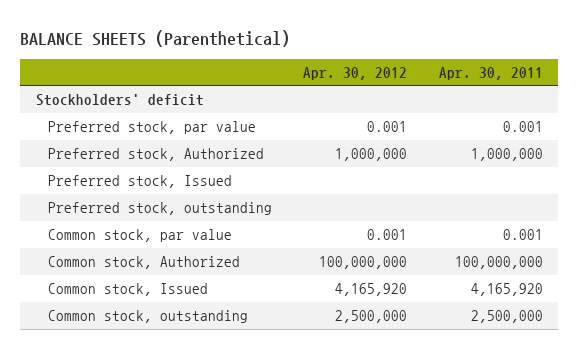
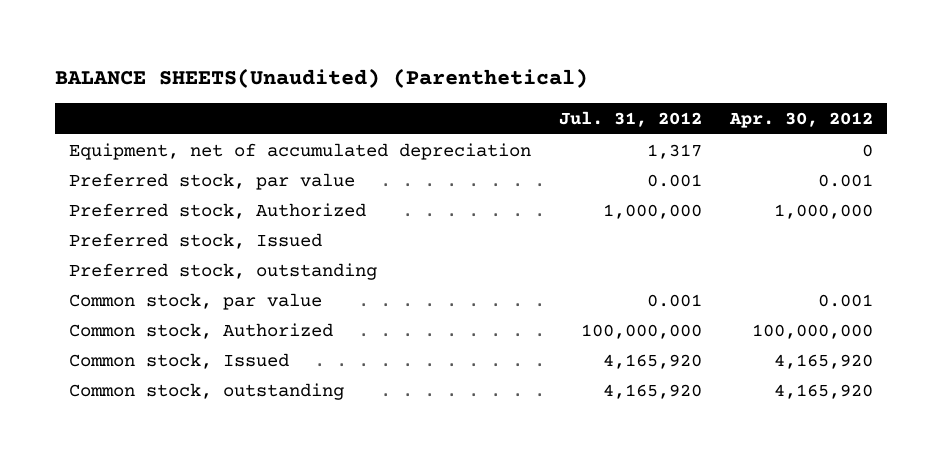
[20,29,291,47] BALANCE SHEETS (Parenthetical) -> [54,68,588,89] BALANCE SHEETS(Unaudited) (Parenthetical)
[438,66,543,80] Apr. 30, 2011 -> none
none -> [558,111,702,128] Jul. 31, 2012
[36,94,205,107] Stockholders' deficit -> none
none -> [68,142,531,160] Equipment, net of accumulated depreciation
[335,310,408,324] 2,500,000 -> [773,383,873,399] 4,165,920

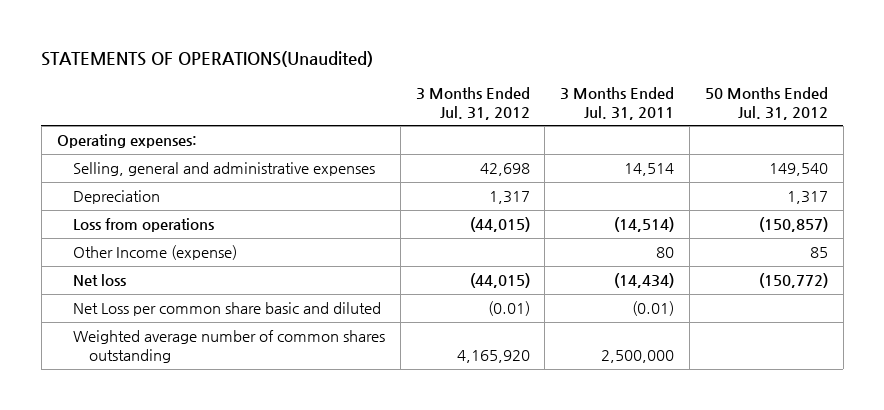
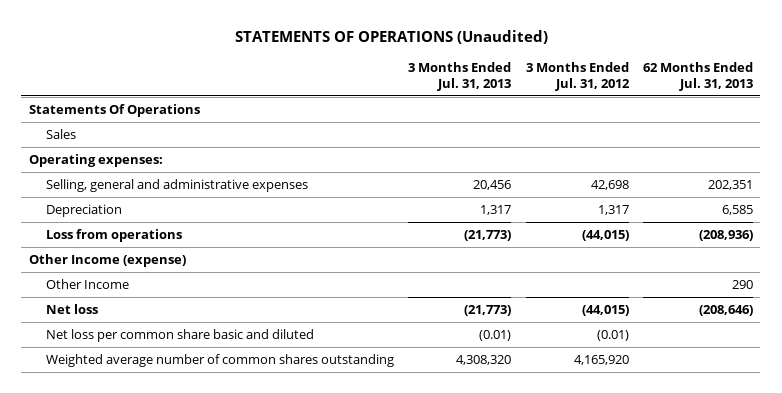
[41,51,374,68] STATEMENTS OF OPERATIONS(Unaudited) -> [234,29,548,44] STATEMENTS OF OPERATIONS (Unaudited)
[560,86,675,120] 3 Months Ended Jul. 31, 2011 -> none
[704,86,828,120] 50 Months Ended Jul. 31, 2012 -> none
none -> [408,61,512,91] 3 Months Ended Jul. 31, 2013
none -> [643,61,754,91] 62 Months Ended Jul. 31, 2013
none -> [28,104,200,118] Statements Of Operations
none -> [45,129,76,140] Sales
none -> [45,279,129,290] Other Income
[72,302,381,317] Net Loss per common share basic and diluted -> [45,329,314,343] Net loss per common share basic and diluted

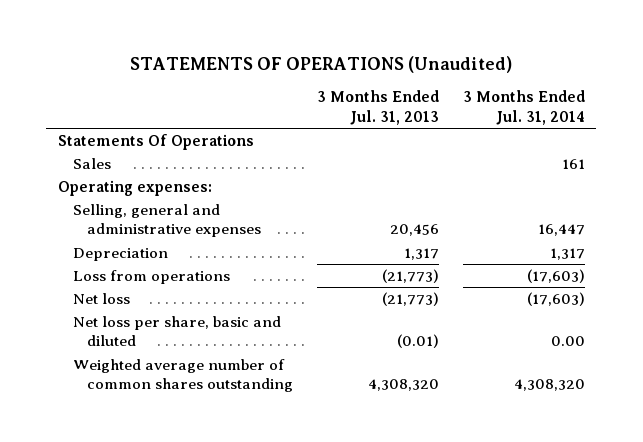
[525,61,630,91] 3 Months Ended Jul. 31, 2012 -> none
[643,61,754,91] 62 Months Ended Jul. 31, 2013 -> none
none -> [462,90,585,125] 3 Months Ended Jul. 31, 2014
[28,254,186,268] Other Income (expense) -> none
[45,279,129,290] Other Income -> none
[45,329,314,343] Net loss per common share basic and diluted -> [72,316,281,347] Net loss per share, basic and diluted

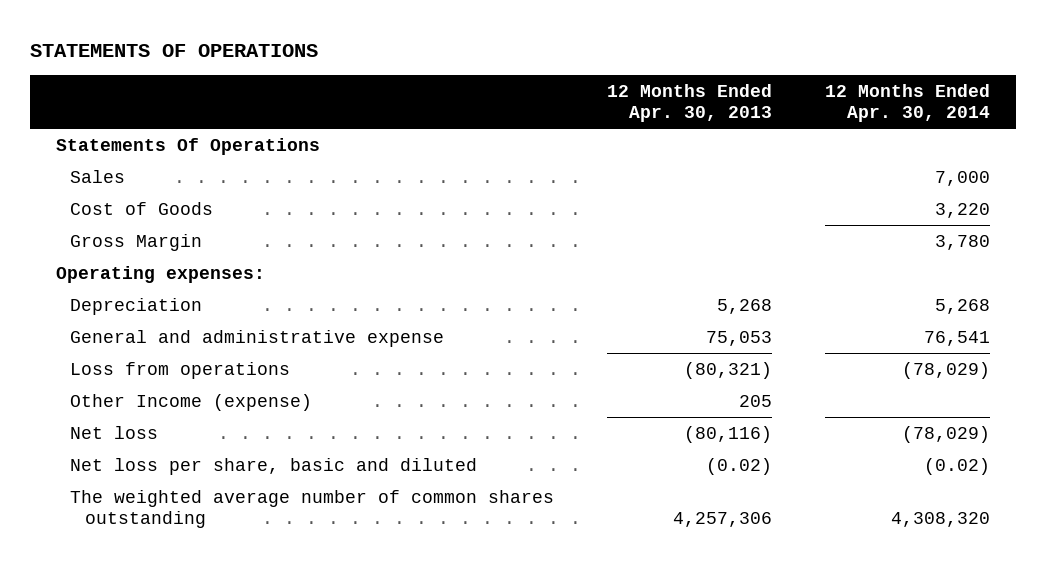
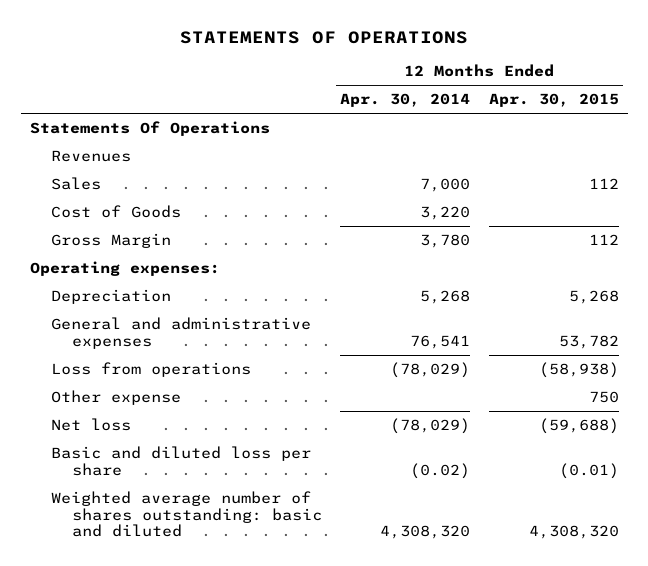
[607,84,773,123] 12 Months Ended Apr. 30, 2013 -> none
none -> [488,93,619,108] Apr. 30, 2015
none -> [50,150,131,163] Revenues
[70,329,445,347] General and administrative expense -> [50,317,311,349] General and administrative expenses
[70,393,313,411] Other Income (expense) -> [50,390,181,406] Other expense
[70,457,478,475] Net loss per share, basic and diluted -> [50,446,311,476] Basic and diluted loss per share
[70,489,555,528] The weighted average number of common shares outstanding -> [50,491,323,538] Weighted average number of shares outstanding: basic and diluted

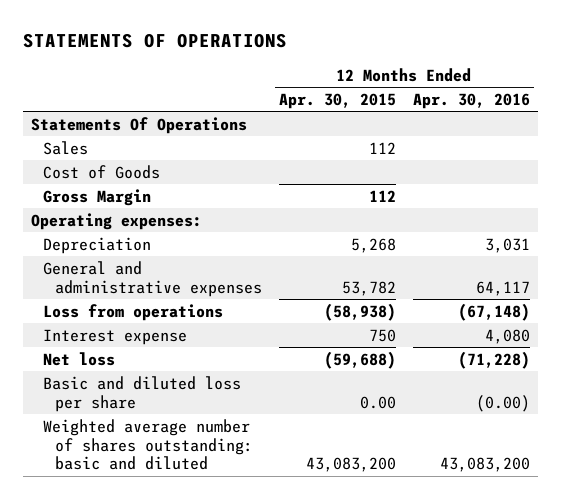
[340,93,471,108] Apr. 30, 2014 -> none
none -> [412,93,530,110] Apr. 30, 2016
[50,150,131,163] Revenues -> none
[50,390,181,406] Other expense -> none
none -> [43,328,188,345] Interest expense
[558,462,619,479] (0.01) -> [359,395,396,409] 0.00
[528,525,619,540] 4,308,320 -> [305,457,396,473] 43,083,200

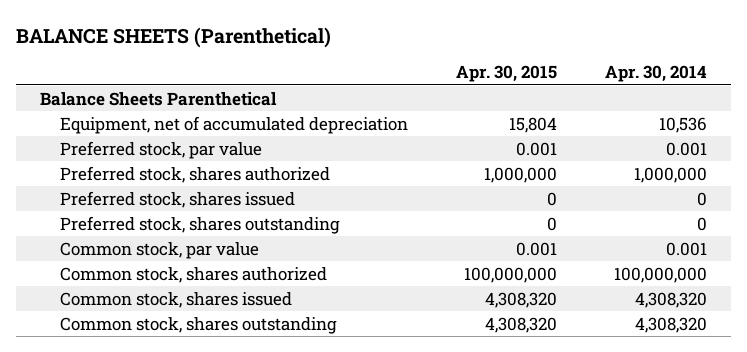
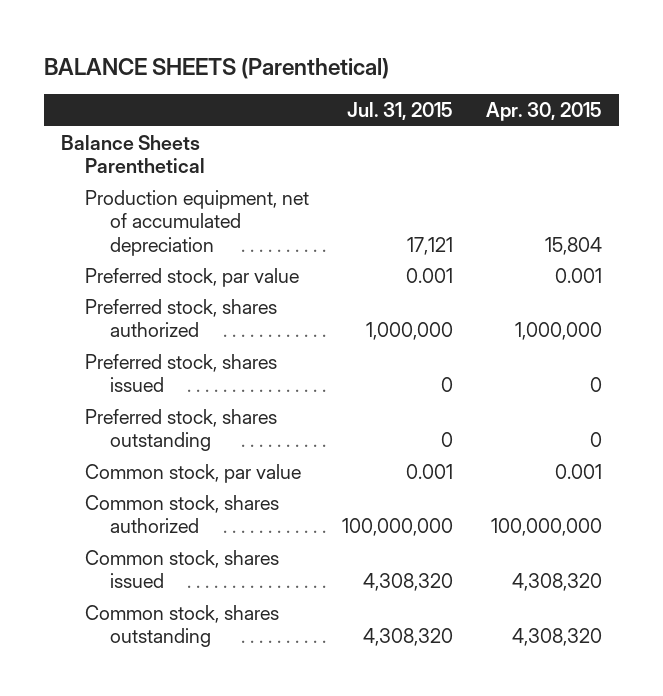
[604,65,707,83] Apr. 30, 2014 -> none
none -> [347,102,454,121] Jul. 31, 2015
[60,115,409,134] Equipment, net of accumulated depreciation -> [85,189,310,256] Production equipment, net of accumulated depreciation

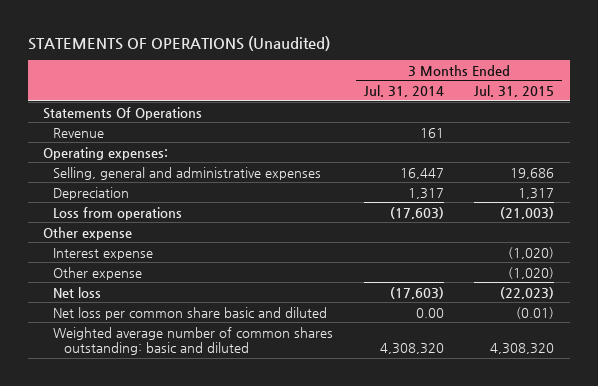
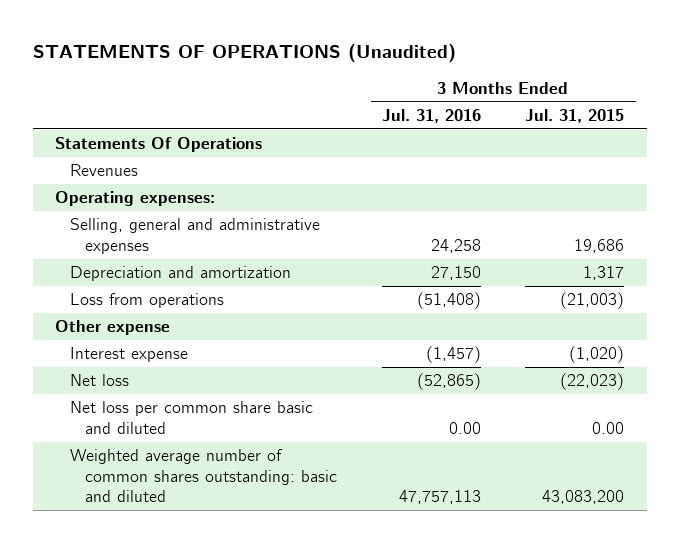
[363,85,444,98] Jul. 31, 2014 -> none
none -> [381,108,481,123] Jul. 31, 2016
[53,127,105,138] Revenue -> [70,164,139,177] Revenues
[53,186,130,200] Depreciation -> [70,266,292,282] Depreciation and amortization
[53,266,143,280] Other expense -> none
[516,306,555,319] (0.01) -> [592,421,625,434] 0.00
[490,343,555,355] 4,308,320 -> [542,490,625,505] 43,083,200

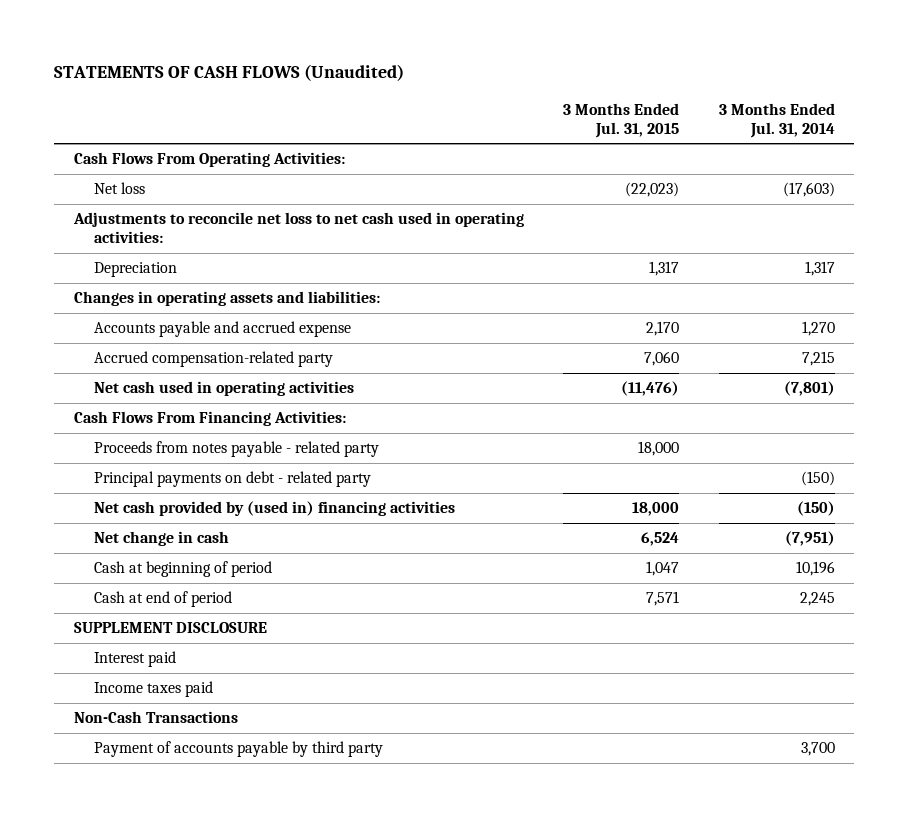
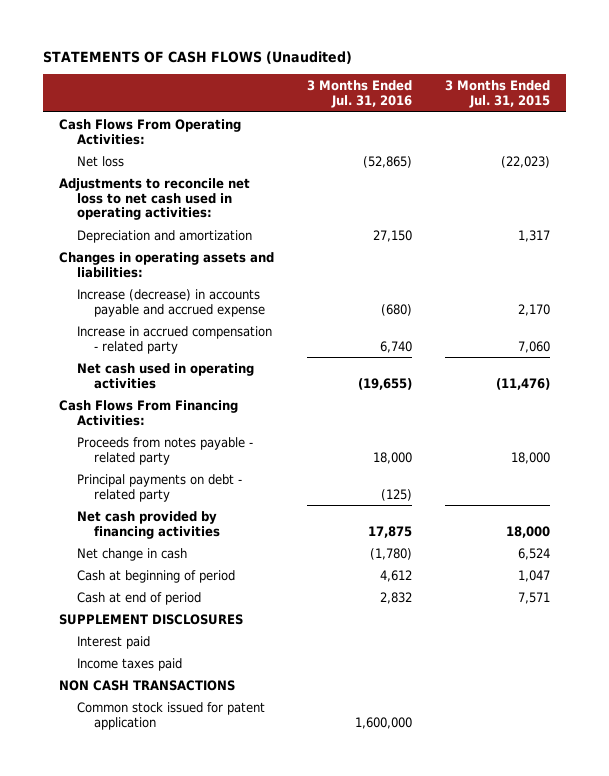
[718,102,835,138] 3 Months Ended Jul. 31, 2014 -> none
none -> [306,79,412,108] 3 Months Ended Jul. 31, 2016
[93,262,177,278] Depreciation -> [76,229,252,243] Depreciation and amortization
[93,321,351,338] Accounts payable and accrued expense -> [76,288,266,317] Increase (decrease) in accounts payable and accrued expense
[93,351,333,368] Accrued compensation-related party -> [76,325,272,354] Increase in accrued compensation - related party
[93,501,455,517] Net cash provided by (used in) financing activities -> [76,510,221,539] Net cash provided by financing activities
[73,622,267,634] SUPPLEMENT DISCLOSURE -> [59,613,244,625] SUPPLEMENT DISCLOSURES
[93,741,383,758] Payment of accounts payable by third party -> none
[73,711,238,724] Non-Cash Transactions -> [59,679,236,691] NON CASH TRANSACTIONS
none -> [76,701,265,730] Common stock issued for patent application

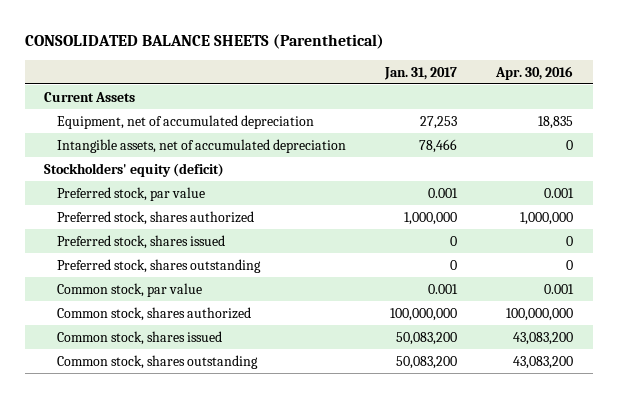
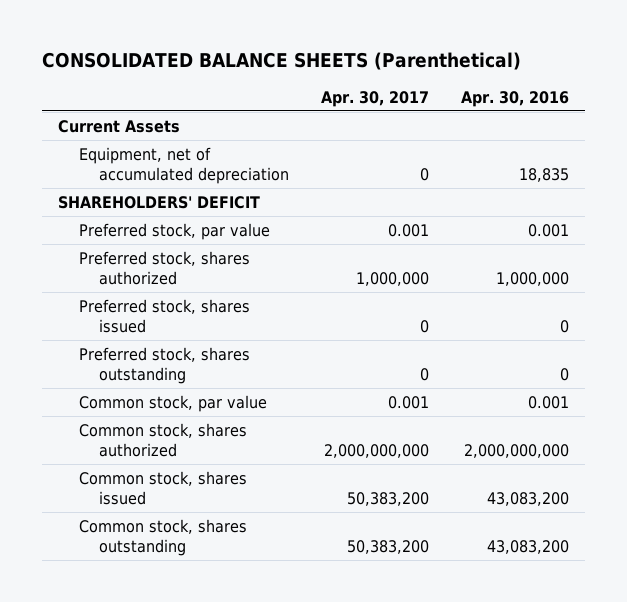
[384,67,458,81] Jan. 31, 2017 -> none
none -> [321,90,430,107] Apr. 30, 2017
[57,138,347,153] Intangible assets, net of accumulated depreciation -> none
[44,162,225,177] Stockholders' equity (deficit) -> [57,195,260,209] SHAREHOLDERS' DEFICIT
[506,307,574,321] 100,000,000 -> [464,444,570,459] 2,000,000,000

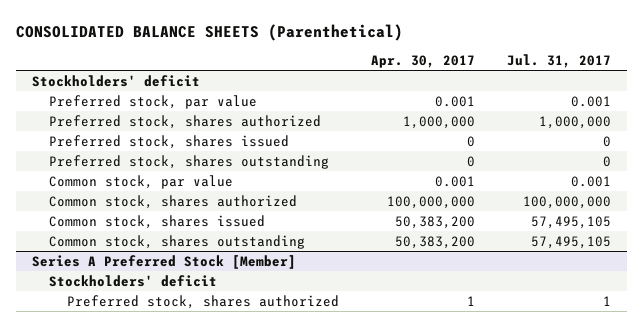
[461,90,570,107] Apr. 30, 2016 -> none
none -> [507,53,612,68] Jul. 31, 2017
[57,119,180,133] Current Assets -> none
[78,146,290,185] Equipment, net of accumulated depreciation -> none
[57,195,260,209] SHAREHOLDERS' DEFICIT -> [32,74,201,87] Stockholders' deficit
[324,444,430,459] 2,000,000,000 -> [386,195,475,209] 100,000,000
none -> [32,254,297,269] Series A Preferred Stock [Member]
none -> [49,274,218,287] Stockholders' deficit
none -> [66,294,339,309] Preferred stock, shares authorized

